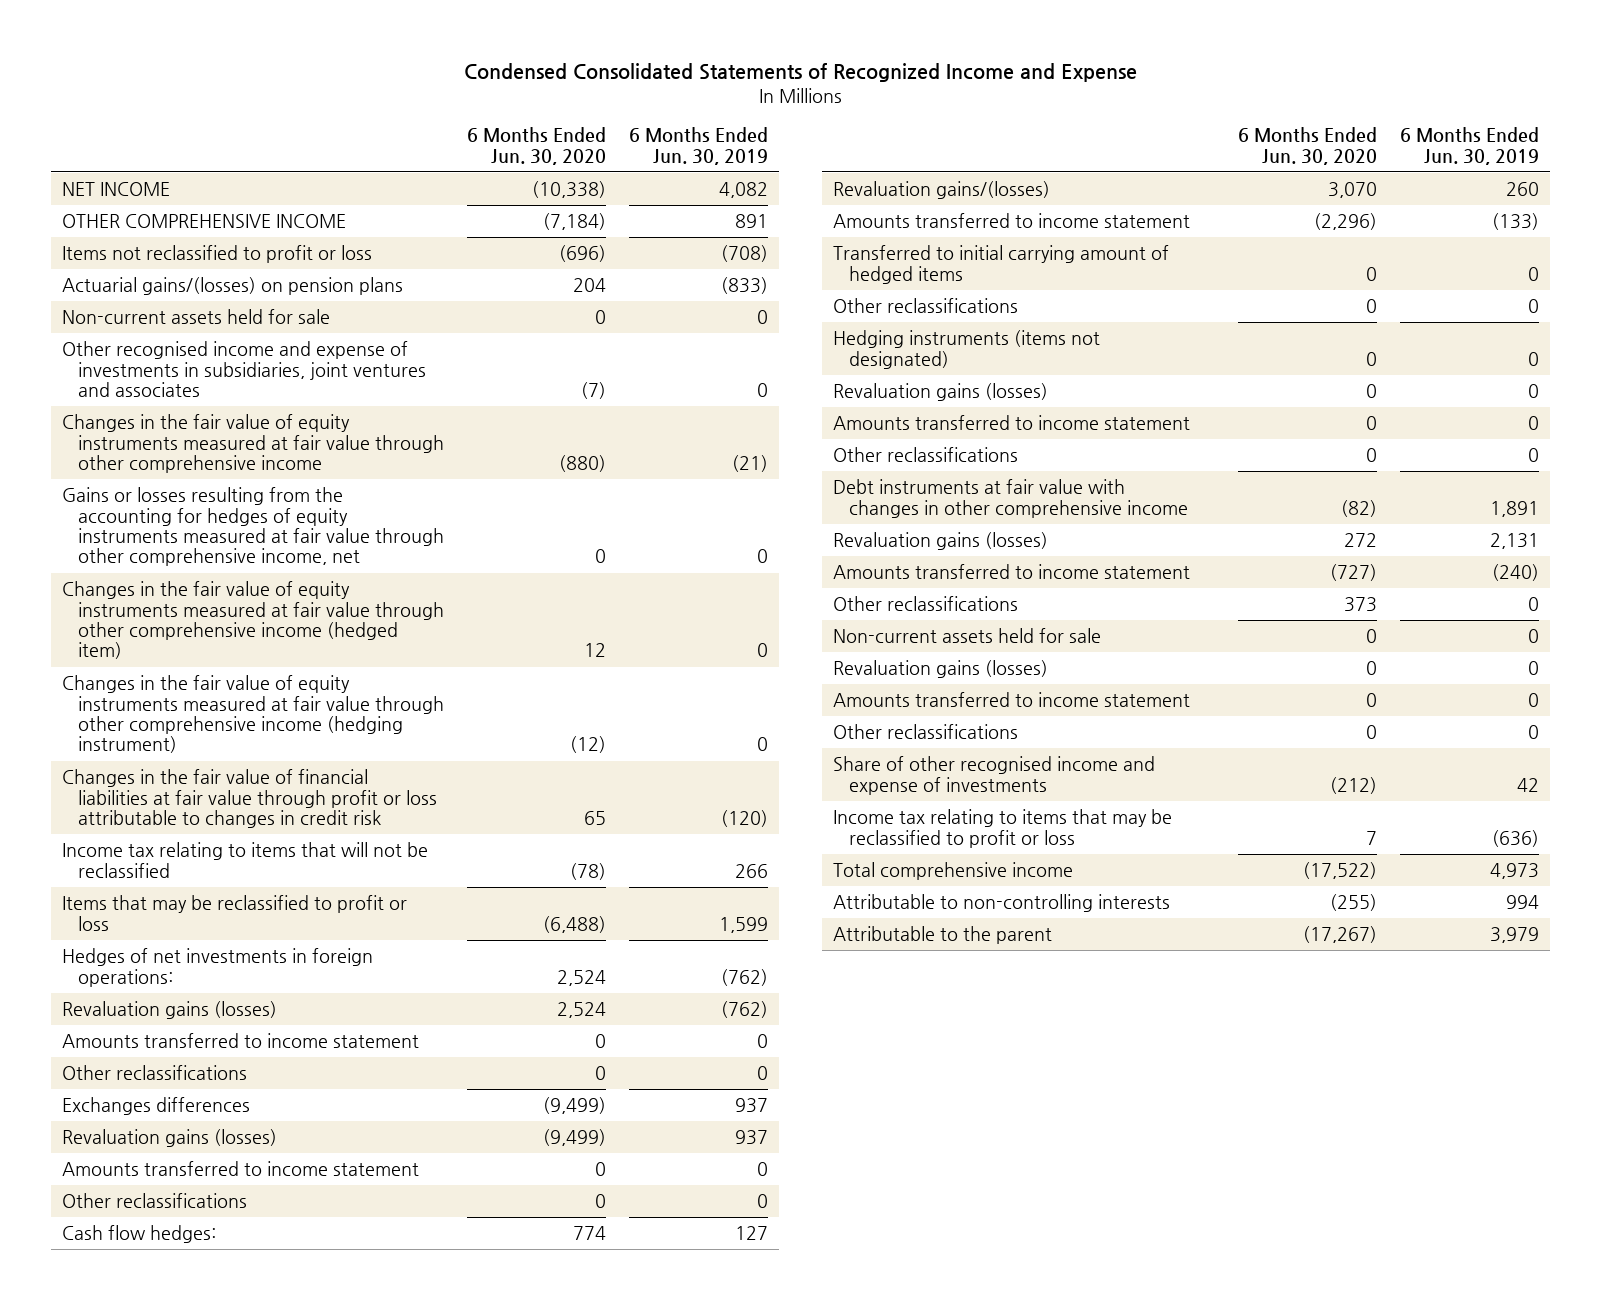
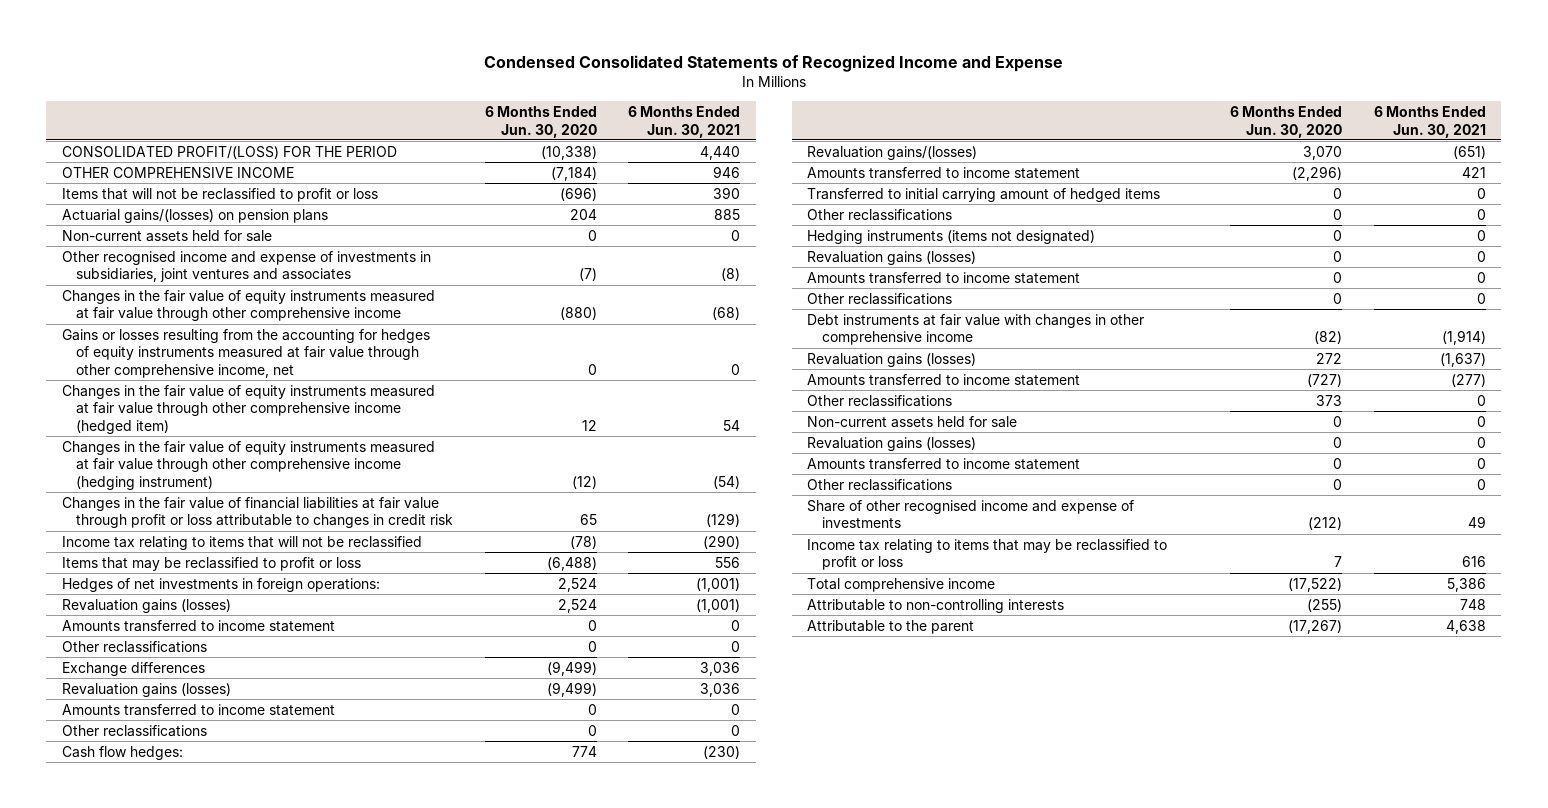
[628,127,768,165] 6 Months Ended Jun. 30, 2019 -> none
none -> [628,106,741,138] 6 Months Ended Jun. 30, 2021
[62,182,171,197] NET INCOME -> [61,145,397,159] CONSOLIDATED PROFIT/(LOSS) FOR THE PERIOD
[62,245,373,264] Items not reclassified to profit or loss -> [61,187,378,202] Items that will not be reclassified to profit or loss
[62,1097,251,1116] Exchanges differences -> [61,661,205,676] Exchange differences

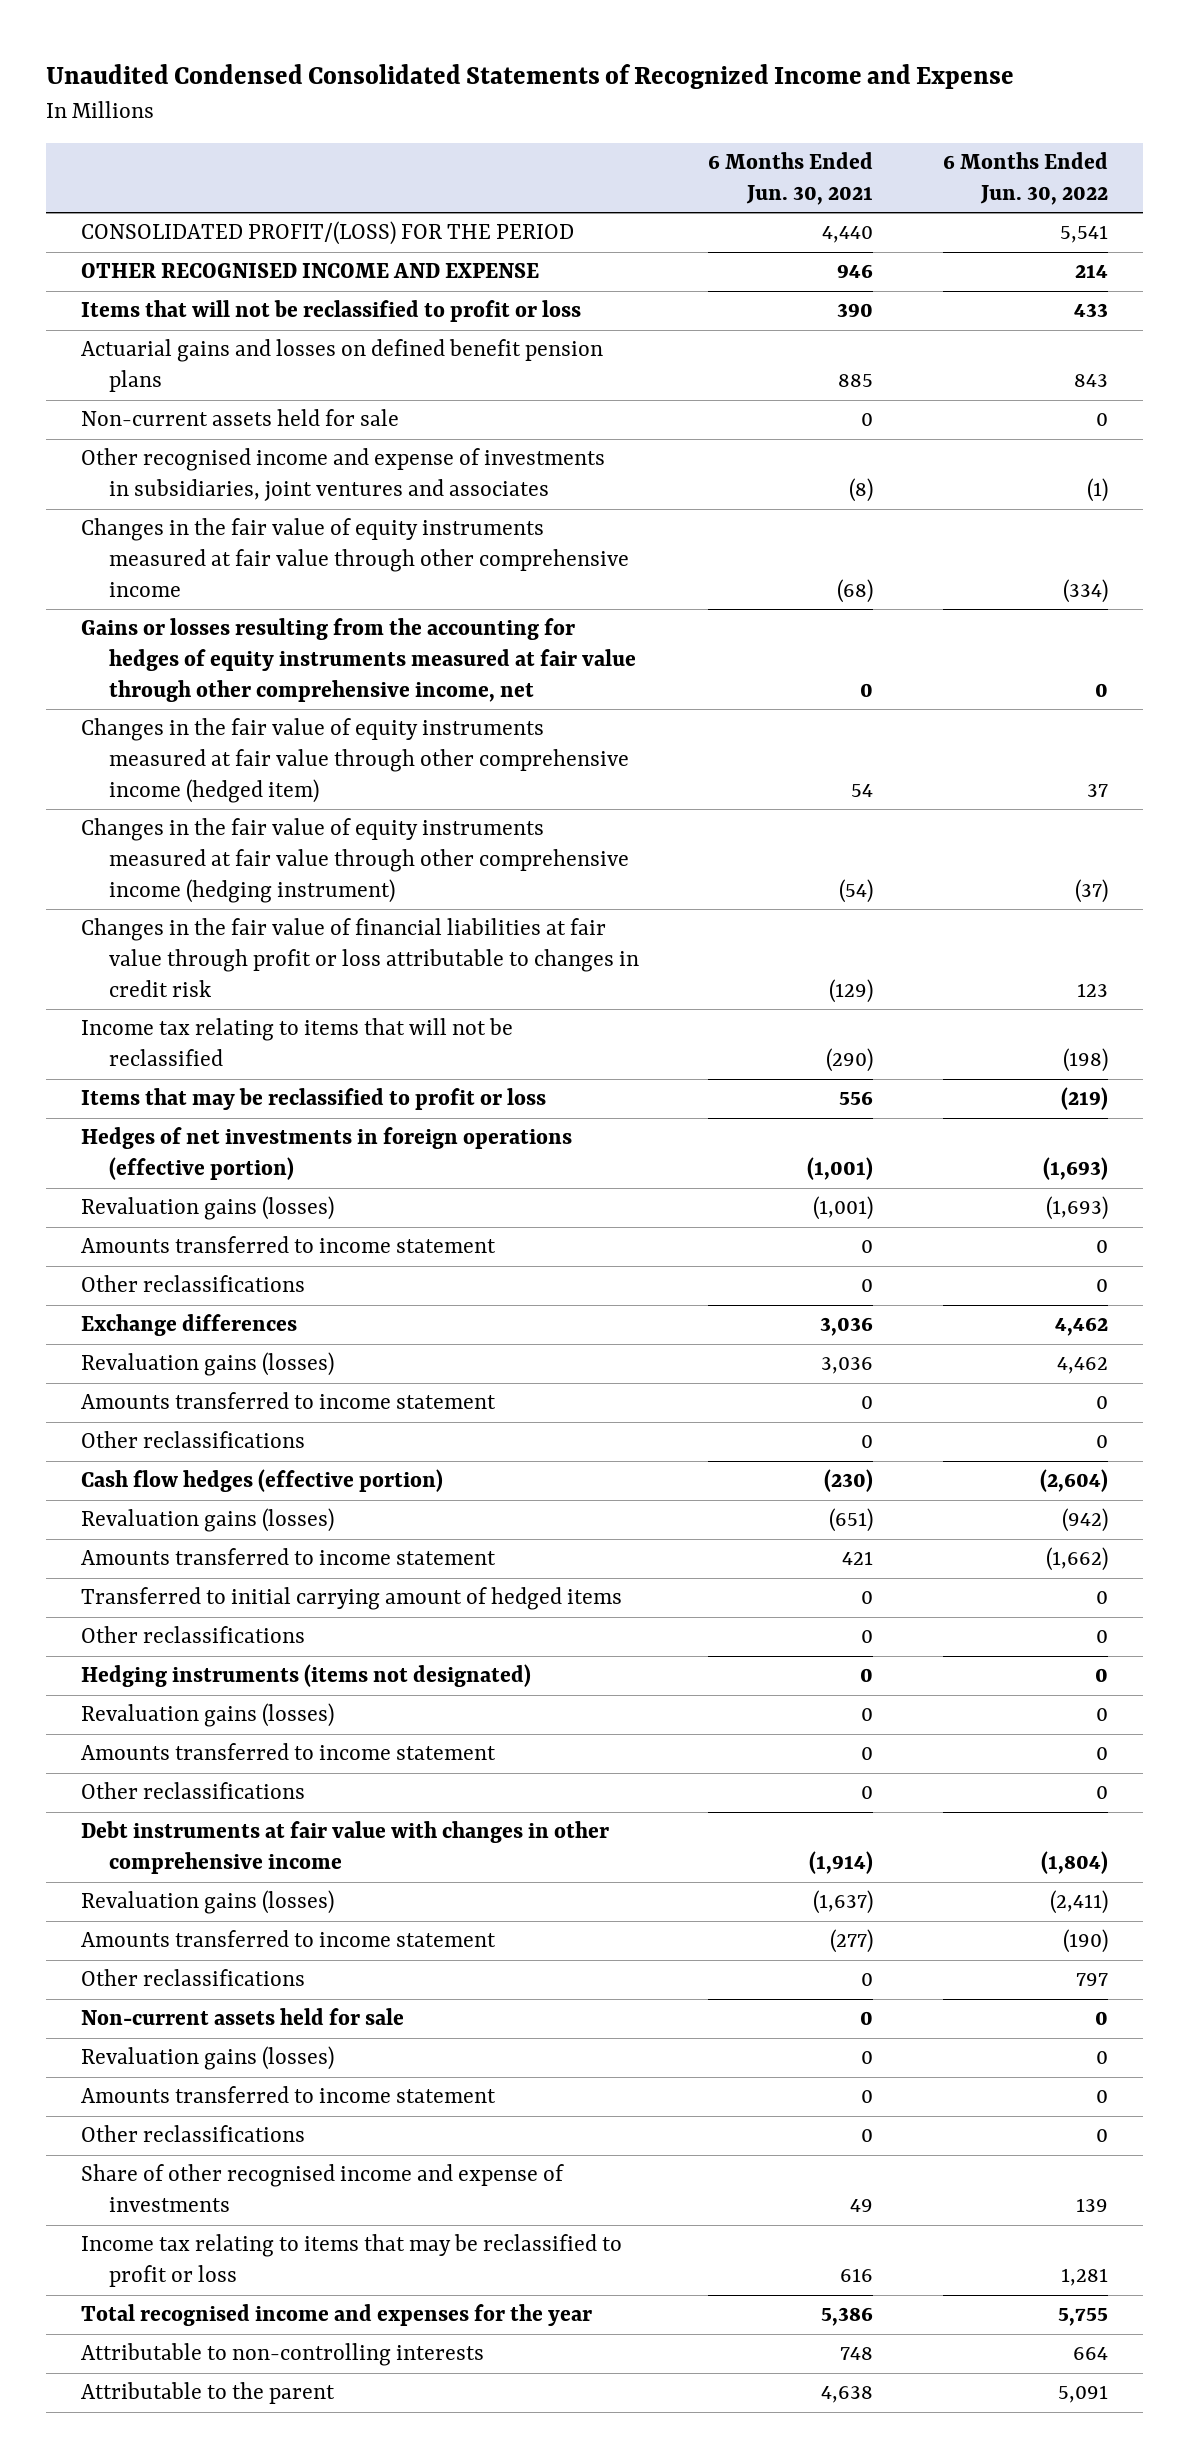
[483,55,1063,73] Condensed Consolidated Statements of Recognized Income and Expense -> [45,64,1014,90] Unaudited Condensed Consolidated Statements of Recognized Income and Expense
[484,106,597,138] 6 Months Ended Jun. 30, 2020 -> none
none -> [943,152,1109,206] 6 Months Ended Jun. 30, 2022
[61,166,294,179] OTHER COMPREHENSIVE INCOME -> [80,263,539,279] OTHER RECOGNISED INCOME AND EXPENSE
[61,208,328,223] Actuarial gains/(losses) on pension plans -> [80,339,603,393] Actuarial gains and losses on defined benefit pension plans
[61,577,380,592] Hedges of net investments in foreign operations: -> [80,1127,572,1181] Hedges of net investments in foreign operations (effective portion)
[61,745,183,760] Cash flow hedges: -> [80,1469,443,1493] Cash flow hedges (effective portion)
[807,145,978,160] Revaluation gains/(losses) -> [80,1508,334,1533] Revaluation gains (losses)
[807,577,996,592] Total comprehensive income -> [80,2304,592,2327] Total recognised income and expenses for the year

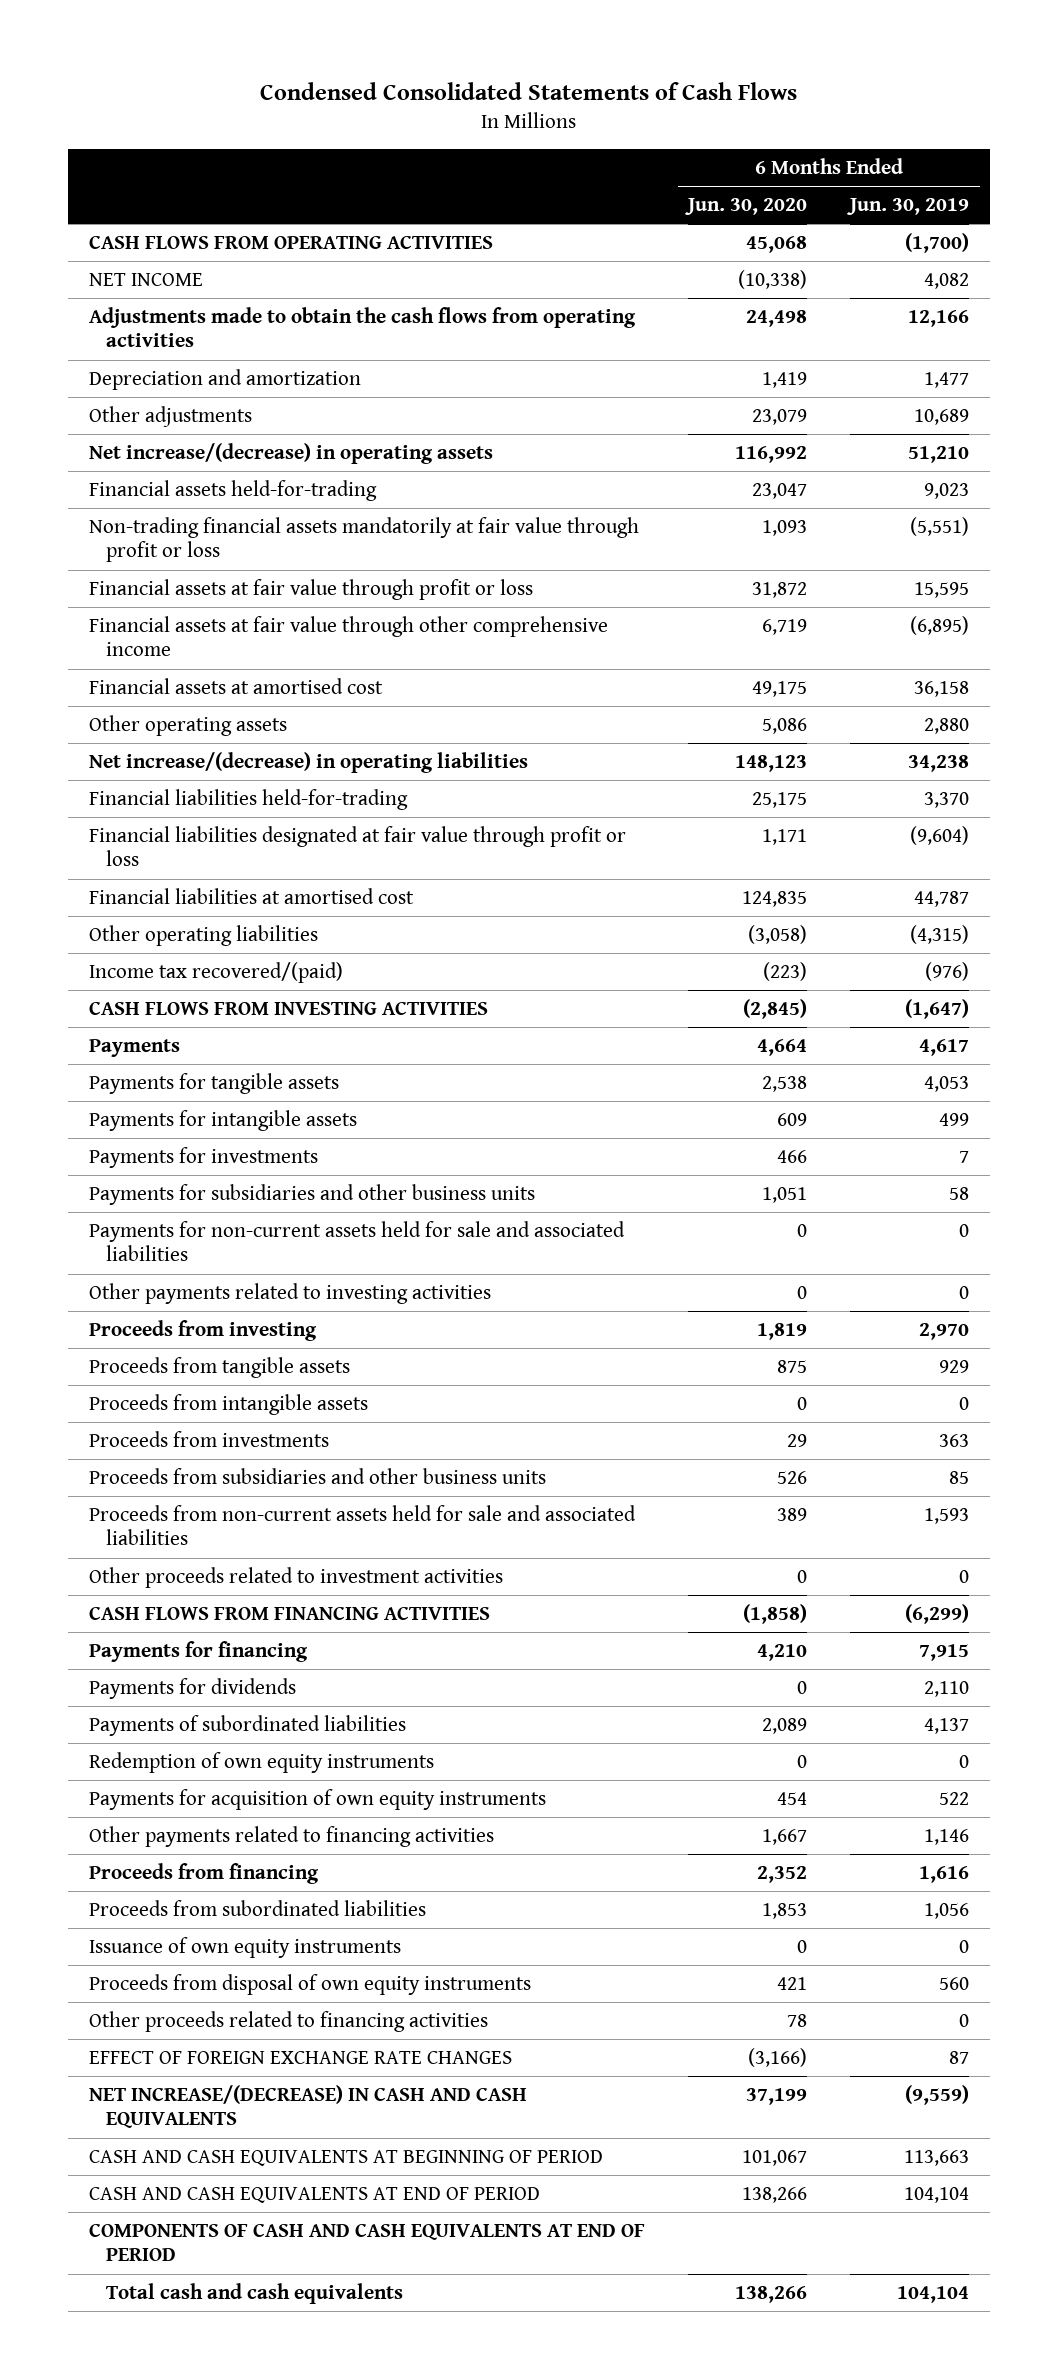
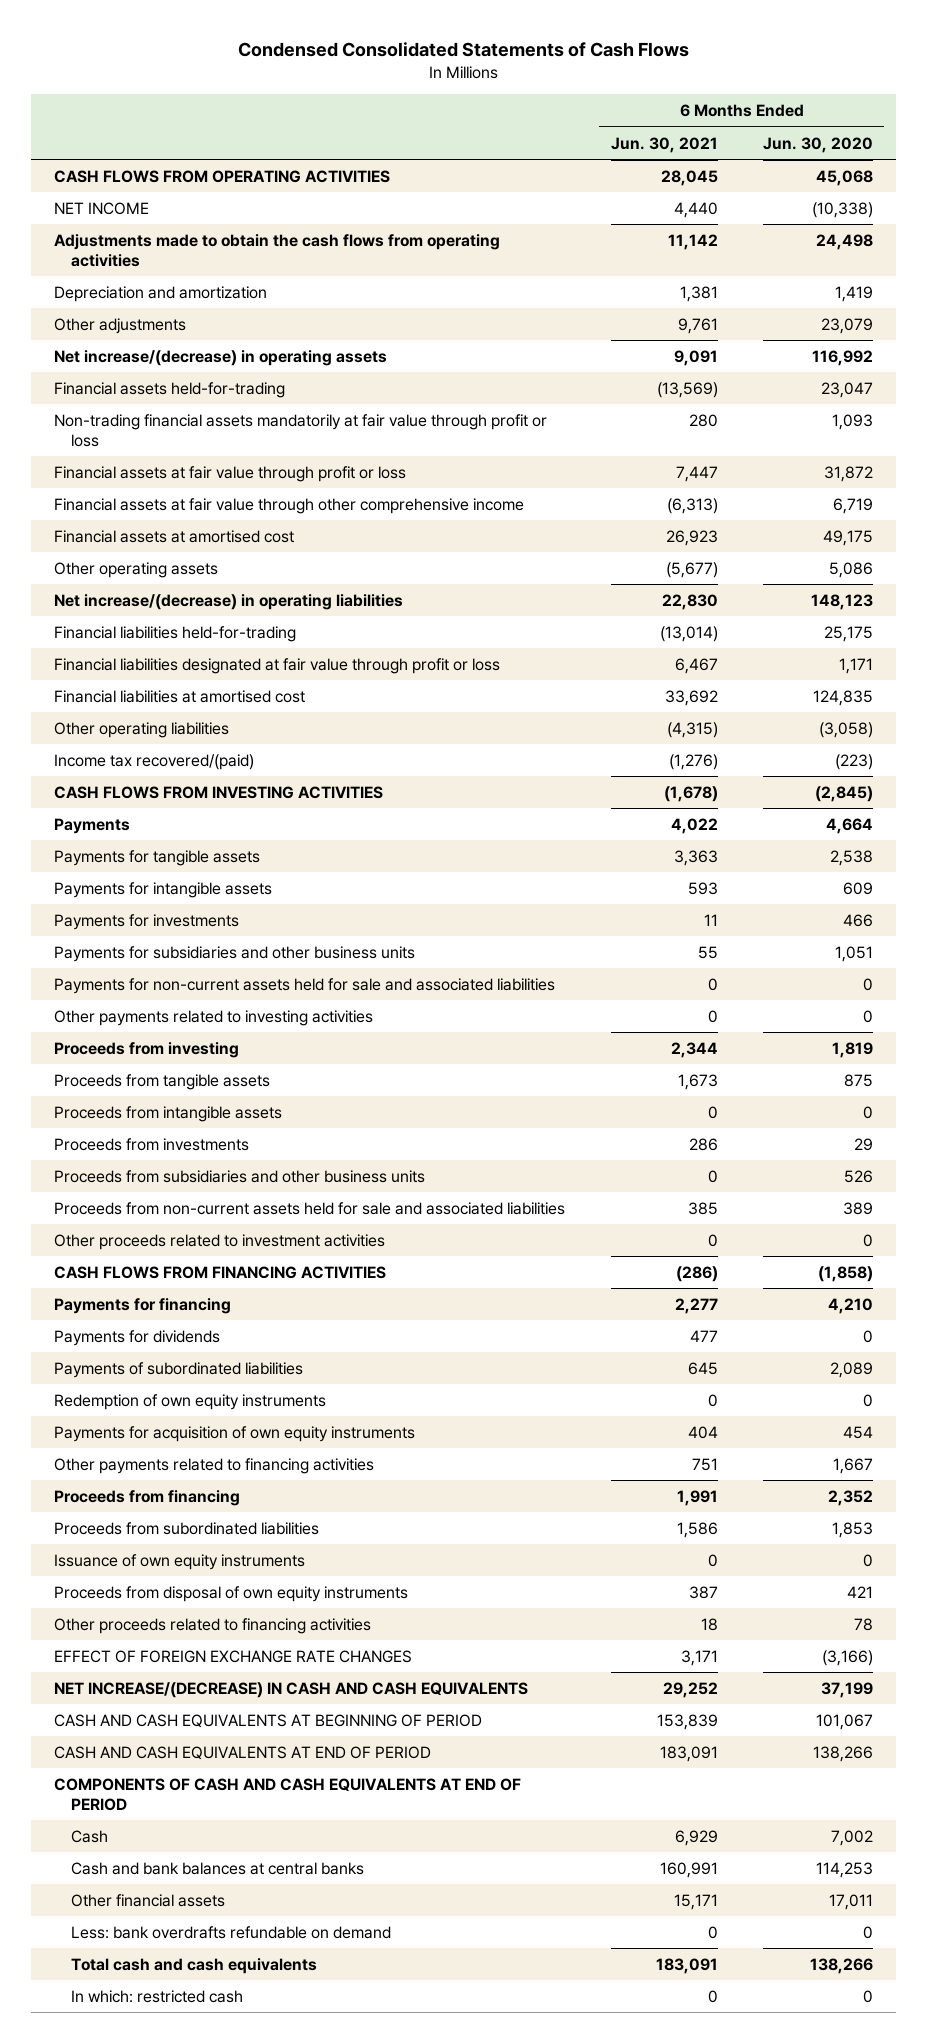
[847,198,970,216] Jun. 30, 2019 -> none
none -> [610,136,718,153] Jun. 30, 2021
none -> [70,1829,108,1843] Cash
none -> [70,1861,364,1875] Cash and bank balances at central banks
none -> [70,1893,225,1907] Other financial assets
none -> [70,1925,391,1939] Less: bank overdrafts refundable on demand
none -> [70,1989,243,2003] In which: restricted cash

